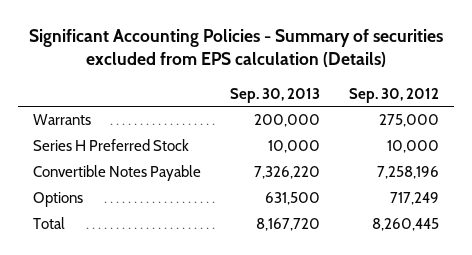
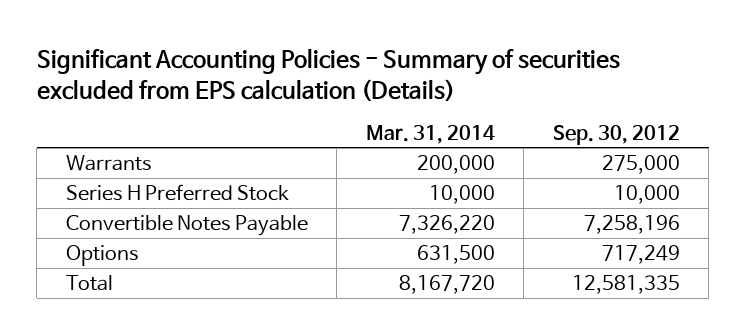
[230,87,321,103] Sep. 30, 2013 -> none
none -> [365,124,495,144] Mar. 31, 2014
[372,218,440,232] 8,260,445 -> [571,274,680,294] 12,581,335

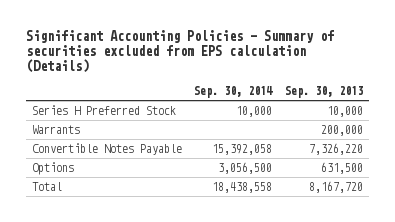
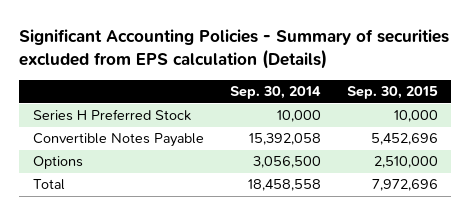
[284,86,363,99] Sep. 30, 2013 -> none
none -> [346,86,438,100] Sep. 30, 2015
[32,125,81,135] Warrants -> none
[212,182,273,194] 18,438,558 -> [247,179,321,192] 18,458,558

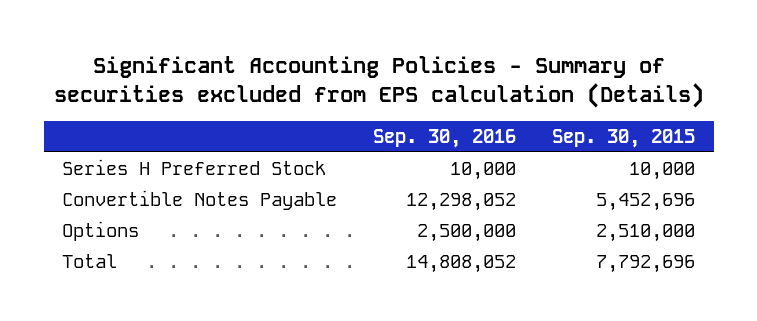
[229,86,321,100] Sep. 30, 2014 -> none
none -> [373,128,517,148] Sep. 30, 2016
[371,179,438,192] 7,972,696 -> [596,255,696,274] 7,792,696

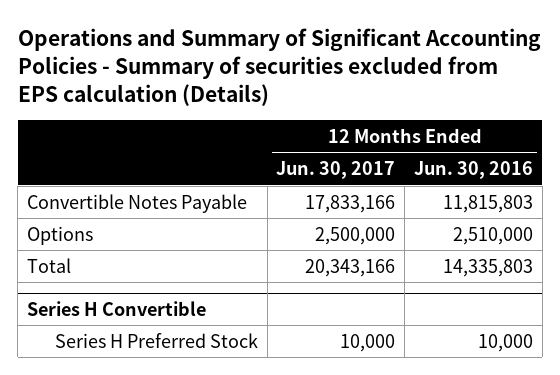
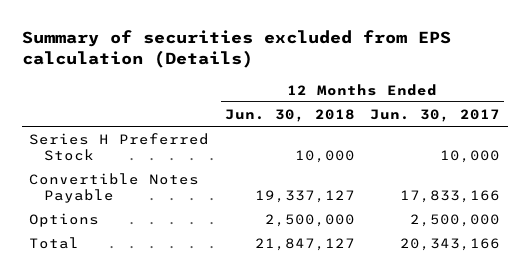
[17,27,541,107] Operations and Summary of Significant Accounting Policies - Summary of securities excluded from EPS calculation (Details) -> [21,29,451,69] Summary of securities excluded from EPS calculation (Details)
[413,161,533,180] Jun. 30, 2016 -> none
none -> [224,108,355,122] Jun. 30, 2018
none -> [29,132,210,161] Series H Preferred Stock
[26,300,206,316] Series H Convertible -> none
[54,332,258,348] Series H Preferred Stock -> none

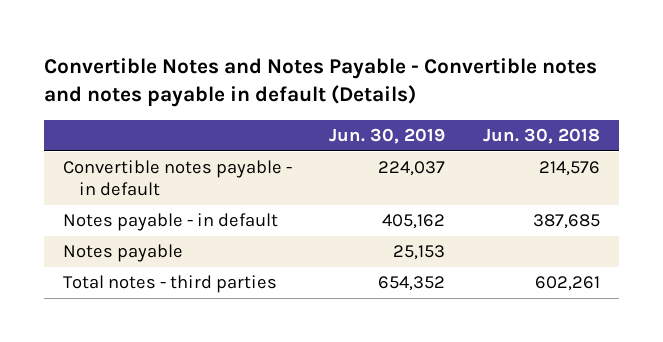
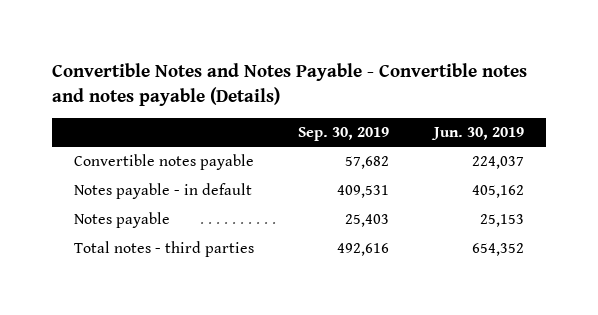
[43,57,597,108] Convertible Notes and Notes Payable - Convertible notes and notes payable in default (Details) -> [52,63,528,106] Convertible Notes and Notes Payable - Convertible notes and notes payable (Details)
[482,128,600,145] Jun. 30, 2018 -> none
none -> [298,127,390,142] Sep. 30, 2019
[62,160,292,197] Convertible notes payable - in default -> [74,154,255,171] Convertible notes payable

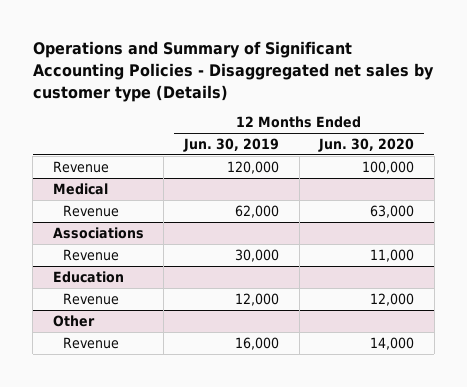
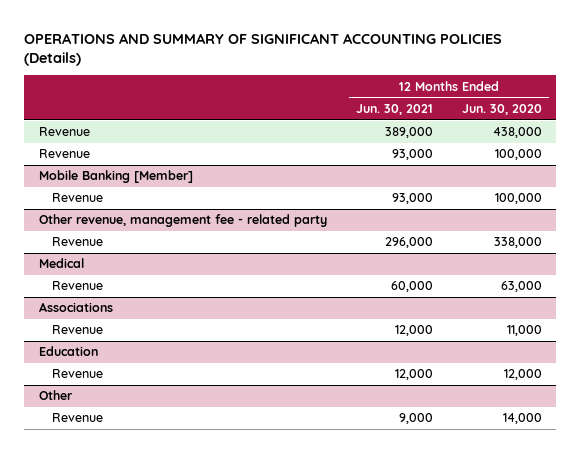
[32,41,434,102] Operations and Summary of Significant Accounting Policies - Disaggregated net sales by customer type (Details) -> [24,32,503,66] OPERATIONS AND SUMMARY OF SIGNIFICANT ACCOUNTING POLICIES (Details)
[183,138,280,153] Jun. 30, 2019 -> none
none -> [355,103,433,115] Jun. 30, 2021
none -> [38,127,90,137] Revenue
none -> [38,170,193,184] Mobile Banking [Member]
none -> [51,193,103,203] Revenue
none -> [38,214,327,228] Other revenue, management fee - related party
none -> [51,237,103,247] Revenue

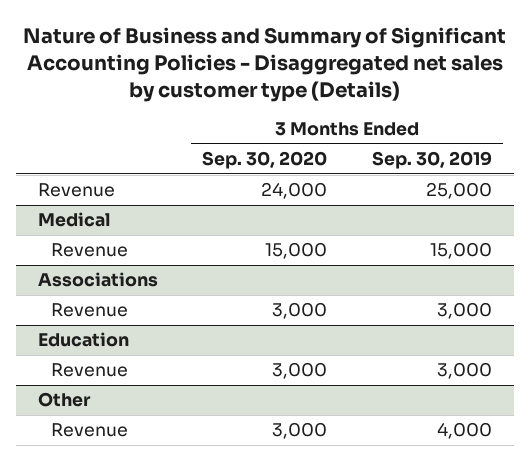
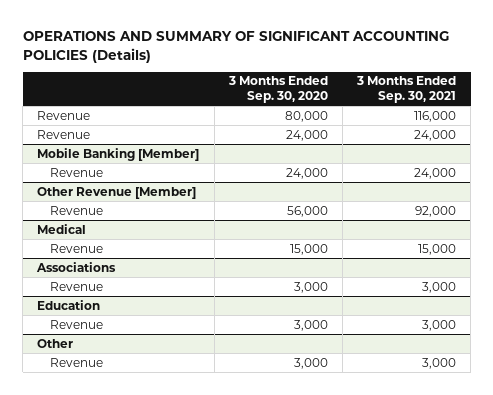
[22,26,506,102] Nature of Business and Summary of Significant Accounting Policies - Disaggregated net sales by customer type (Details) -> [22,31,449,63] OPERATIONS AND SUMMARY OF SIGNIFICANT ACCOUNTING POLICIES (Details)
[371,151,492,170] Sep. 30, 2019 -> none
none -> [355,76,456,104] 3 Months Ended Sep. 30, 2021
none -> [37,110,91,120] Revenue
none -> [37,147,200,161] Mobile Banking [Member]
none -> [50,167,104,177] Revenue
none -> [37,186,197,199] Other Revenue [Member]
none -> [50,205,104,215] Revenue

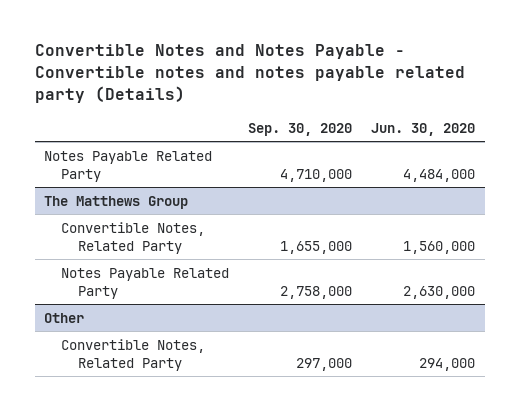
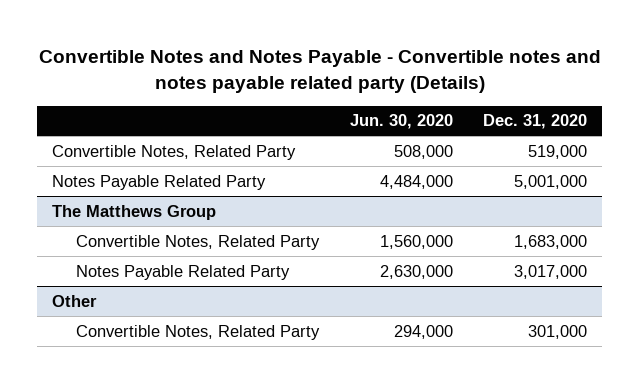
[248,122,353,136] Sep. 30, 2020 -> none
none -> [483,114,588,130] Dec. 31, 2020
none -> [52,144,297,160] Convertible Notes, Related Party

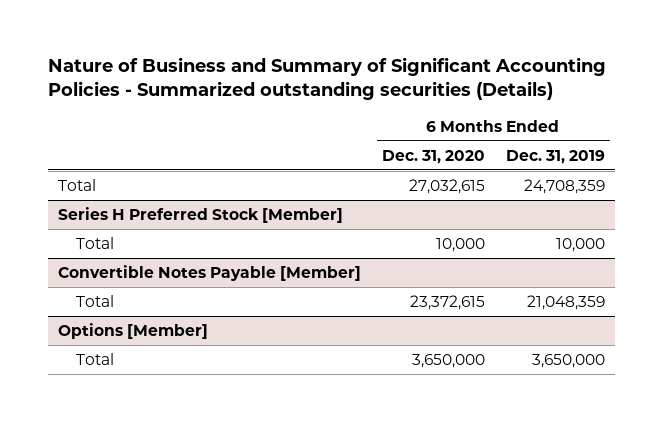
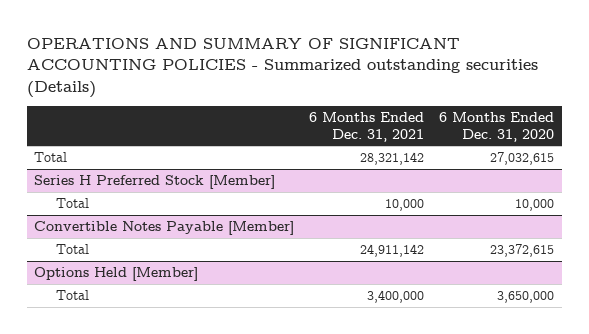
[47,56,606,101] Nature of Business and Summary of Significant Accounting Policies - Summarized outstanding securities (Details) -> [26,37,538,98] OPERATIONS AND SUMMARY OF SIGNIFICANT ACCOUNTING POLICIES - Summarized outstanding securities (Details)
[505,149,605,164] Dec. 31, 2019 -> none
none -> [309,112,425,142] 6 Months Ended Dec. 31, 2021
[58,322,209,339] Options [Member] -> [34,267,199,282] Options Held [Member]

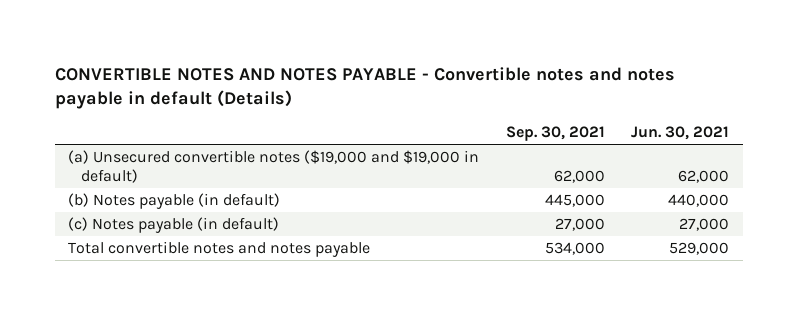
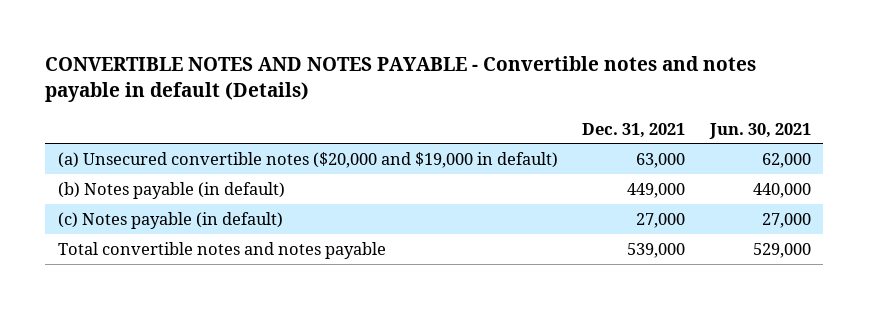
[505,126,605,142] Sep. 30, 2021 -> none
none -> [582,122,686,138] Dec. 31, 2021
[68,150,480,184] (a) Unsecured convertible notes ($19,000 and $19,000 in default) -> [57,151,558,168] (a) Unsecured convertible notes ($20,000 and $19,000 in default)

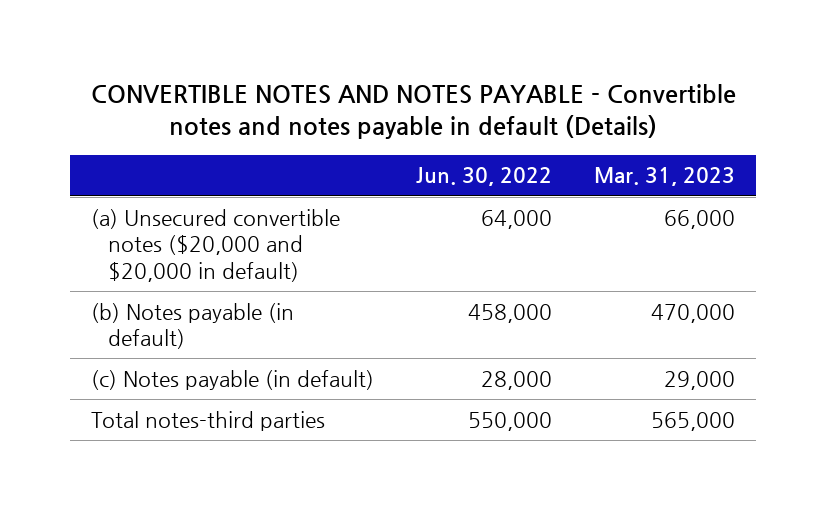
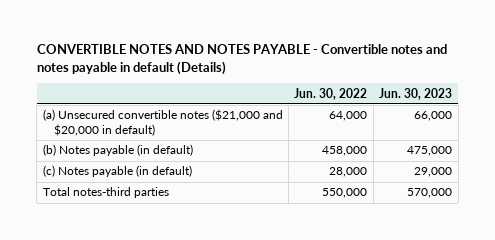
[594,167,736,187] Mar. 31, 2023 -> none
none -> [379,87,453,100] Jun. 30, 2023
[90,208,340,282] (a) Unsecured convertible notes ($20,000 and $20,000 in default) -> [42,109,283,136] (a) Unsecured convertible notes ($21,000 and $20,000 in default)

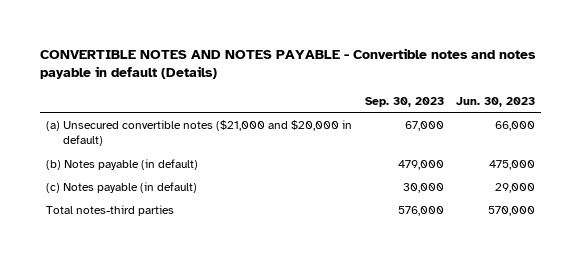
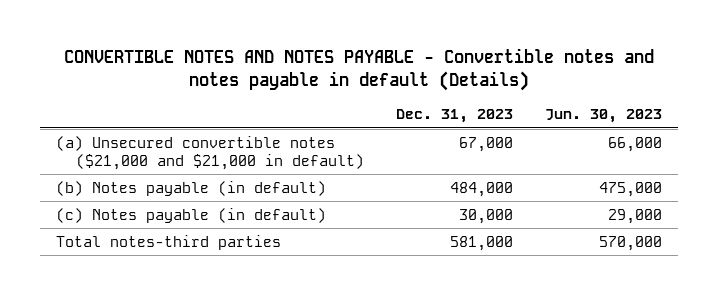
[364,96,444,107] Sep. 30, 2023 -> none
none -> [396,109,514,124] Dec. 31, 2023
[46,119,353,147] (a) Unsecured convertible notes ($21,000 and $20,000 in default) -> [56,135,365,170] (a) Unsecured convertible notes ($21,000 and $21,000 in default)

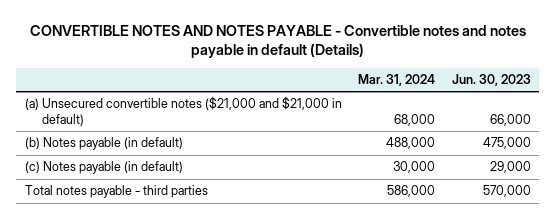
[396,109,514,124] Dec. 31, 2023 -> none
none -> [358,73,436,86] Mar. 31, 2024
[56,234,282,250] Total notes-third parties -> [24,185,208,199] Total notes payable - third parties

